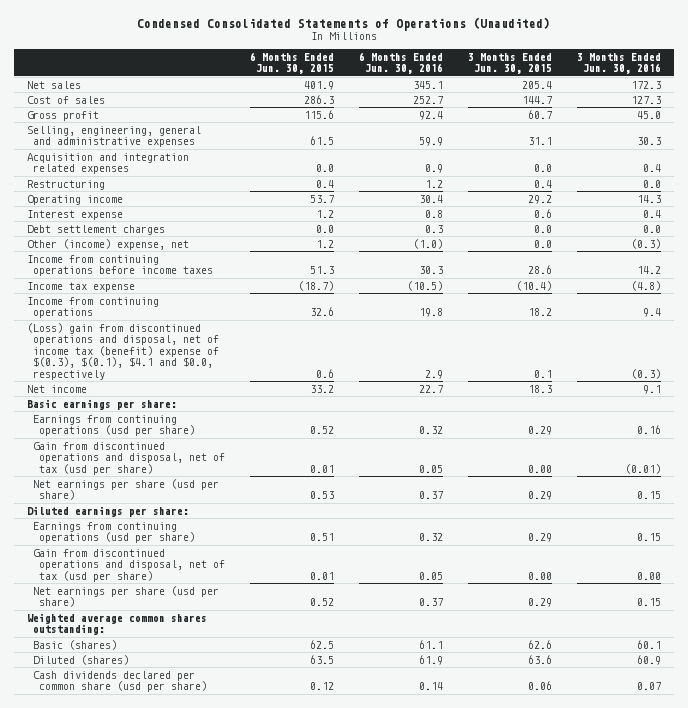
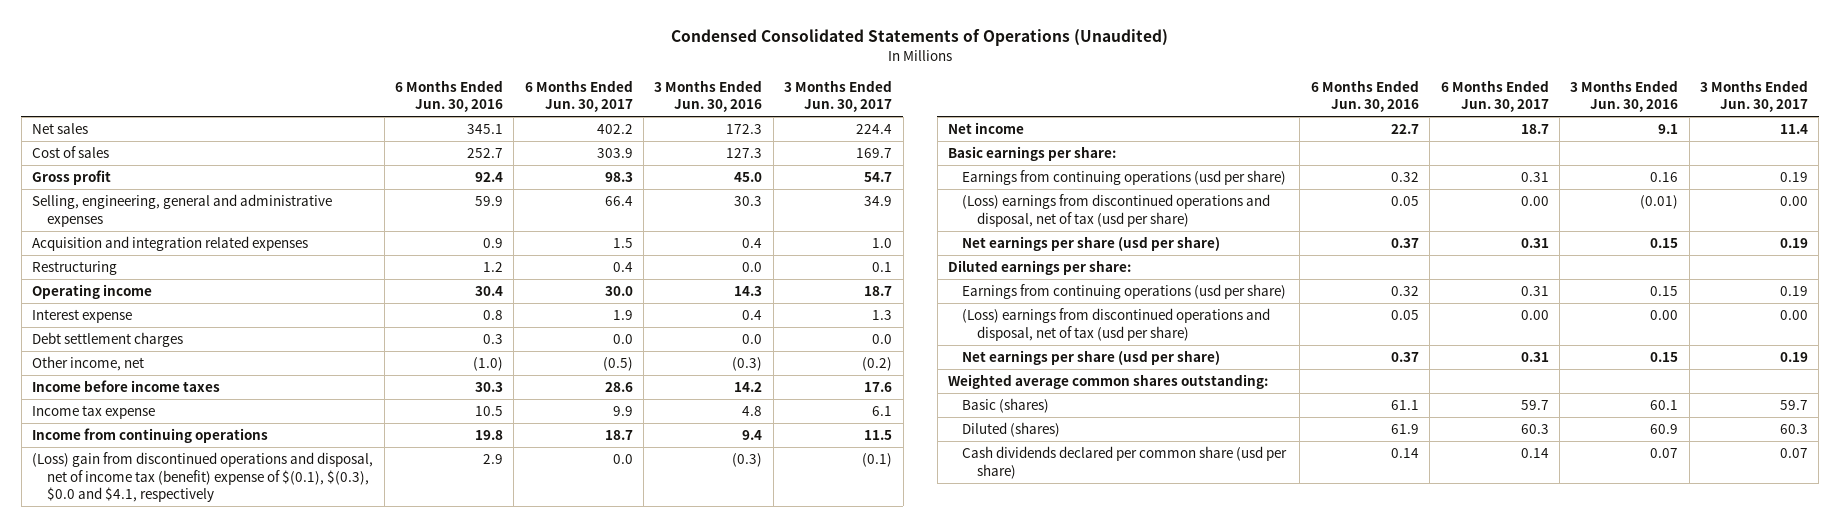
[250,51,335,74] 6 Months Ended Jun. 30, 2015 -> none
[468,52,553,74] 3 Months Ended Jun. 30, 2015 -> none
none -> [524,79,633,113] 6 Months Ended Jun. 30, 2017
none -> [784,79,893,113] 3 Months Ended Jun. 30, 2017
[26,238,189,250] Other (income) expense, net -> [32,356,145,372] Other income, net
[26,254,214,277] Income from continuing operations before income taxes -> [32,380,221,393] Income before income taxes
[407,280,444,291] (10.5) -> [474,406,503,417] 10.5
[631,280,662,291] (4.8) -> [742,406,763,417] 4.8
[26,322,220,380] (Loss) gain from discontinued operations and disposal, net of income tax (benefit) expense of $(0.3), $(0.1), $4.1 and $0.0, respectively -> [32,452,374,503] (Loss) gain from discontinued operations and disposal, net of income tax (benefit) expense of $(0.1), $(0.3), $0.0 and $4.1, respectively
[33,441,226,475] Gain from discontinued operations and disposal, net of tax (usd per share) -> [962,194,1271,227] (Loss) earnings from discontinued operations and disposal, net of tax (usd per share)
[33,548,226,582] Gain from discontinued operations and disposal, net of tax (usd per share) -> [962,308,1271,341] (Loss) earnings from discontinued operations and disposal, net of tax (usd per share)

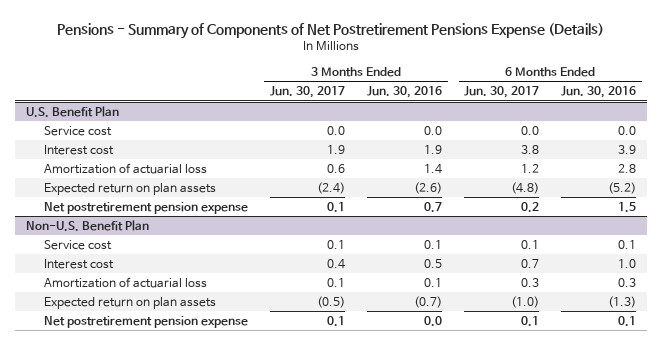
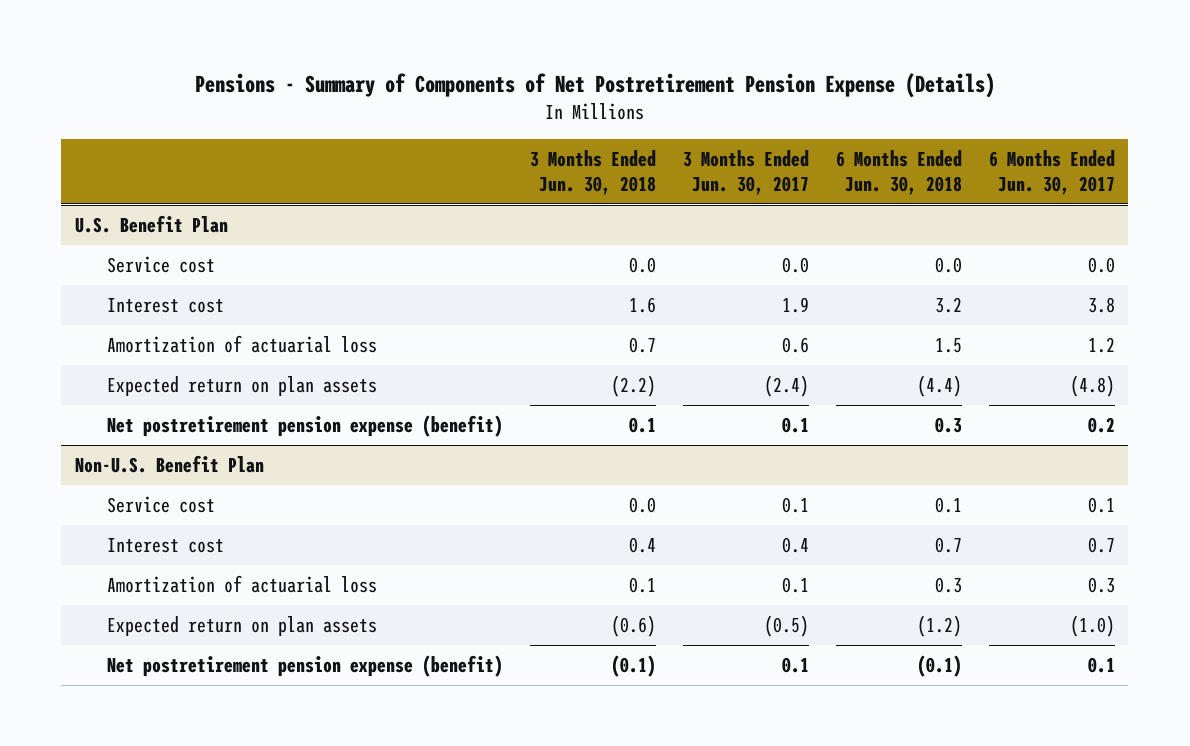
[57,22,605,39] Pensions - Summary of Components of Net Postretirement Pensions Expense (Details) -> [194,73,995,99] Pensions - Summary of Components of Net Postretirement Pension Expense (Details)
[367,86,443,99] Jun. 30, 2016 -> none
[561,86,637,99] Jun. 30, 2016 -> none
none -> [529,150,656,195] 3 Months Ended Jun. 30, 2018
none -> [835,150,962,195] 6 Months Ended Jun. 30, 2018
[43,202,248,215] Net postretirement pension expense -> [106,415,503,438] Net postretirement pension expense (benefit)
[43,316,248,329] Net postretirement pension expense -> [106,655,503,678] Net postretirement pension expense (benefit)

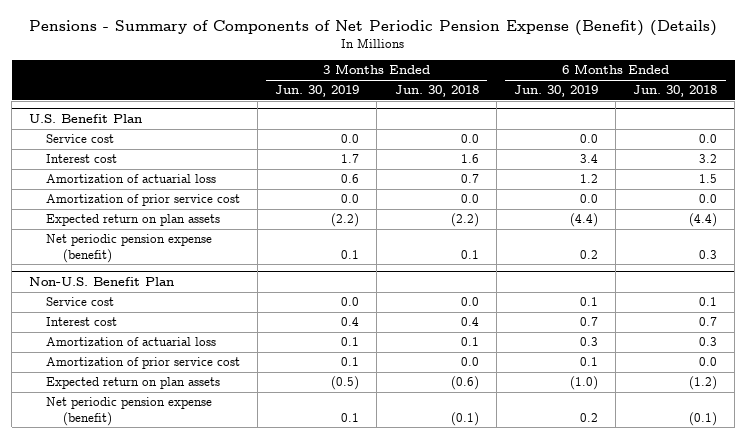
[194,73,995,99] Pensions - Summary of Components of Net Postretirement Pension Expense (Details) -> [29,19,718,36] Pensions - Summary of Components of Net Periodic Pension Expense (Benefit) (Details)
[682,150,809,195] 3 Months Ended Jun. 30, 2017 -> none
[988,150,1115,195] 6 Months Ended Jun. 30, 2017 -> none
none -> [275,85,360,98] Jun. 30, 2019
none -> [513,85,598,98] Jun. 30, 2019
none -> [45,194,240,207] Amortization of prior service cost
[106,415,503,438] Net postretirement pension expense (benefit) -> [45,234,212,263] Net periodic pension expense (benefit)
none -> [45,357,240,370] Amortization of prior service cost
[106,655,503,678] Net postretirement pension expense (benefit) -> [45,397,212,426] Net periodic pension expense (benefit)

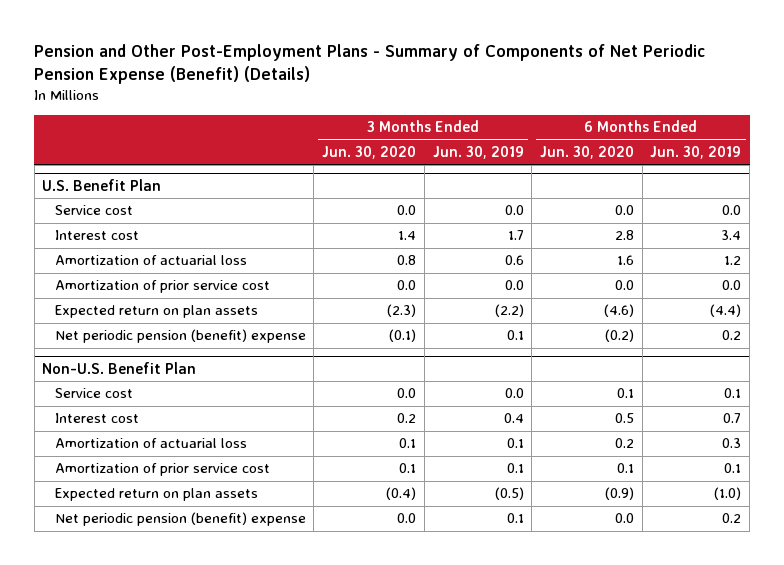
[29,19,718,36] Pensions - Summary of Components of Net Periodic Pension Expense (Benefit) (Details) -> [34,44,706,85] Pension and Other Post-Employment Plans - Summary of Components of Net Periodic Pension Expense (Benefit) (Details)
[394,85,479,98] Jun. 30, 2018 -> none
[633,85,718,98] Jun. 30, 2018 -> none
none -> [322,146,417,160] Jun. 30, 2020
none -> [539,146,634,160] Jun. 30, 2020
[45,234,212,263] Net periodic pension expense (benefit) -> [54,329,306,344] Net periodic pension (benefit) expense
[45,397,212,426] Net periodic pension expense (benefit) -> [54,512,306,527] Net periodic pension (benefit) expense

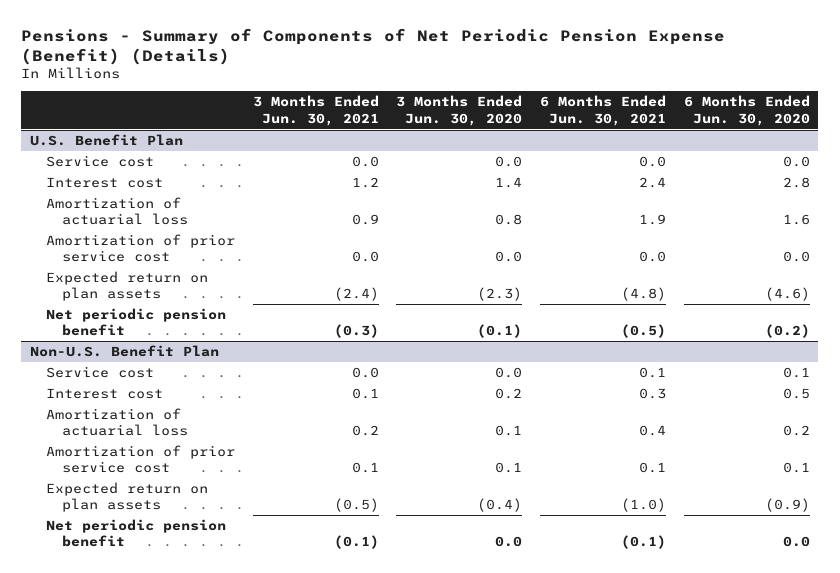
[34,44,706,85] Pension and Other Post-Employment Plans - Summary of Components of Net Periodic Pension Expense (Benefit) (Details) -> [21,28,726,66] Pensions - Summary of Components of Net Periodic Pension Expense (Benefit) (Details)
[432,146,524,160] Jun. 30, 2019 -> none
[650,146,742,160] Jun. 30, 2019 -> none
none -> [252,95,379,126] 3 Months Ended Jun. 30, 2021
none -> [539,95,666,126] 6 Months Ended Jun. 30, 2021
[54,329,306,344] Net periodic pension (benefit) expense -> [46,307,227,337] Net periodic pension benefit
[54,512,306,527] Net periodic pension (benefit) expense -> [46,518,227,548] Net periodic pension benefit

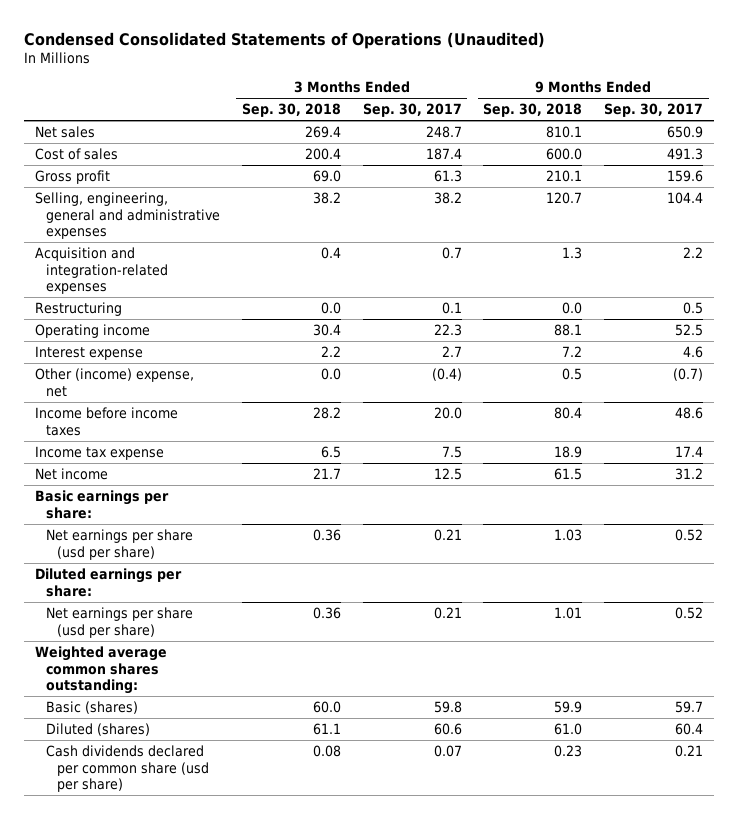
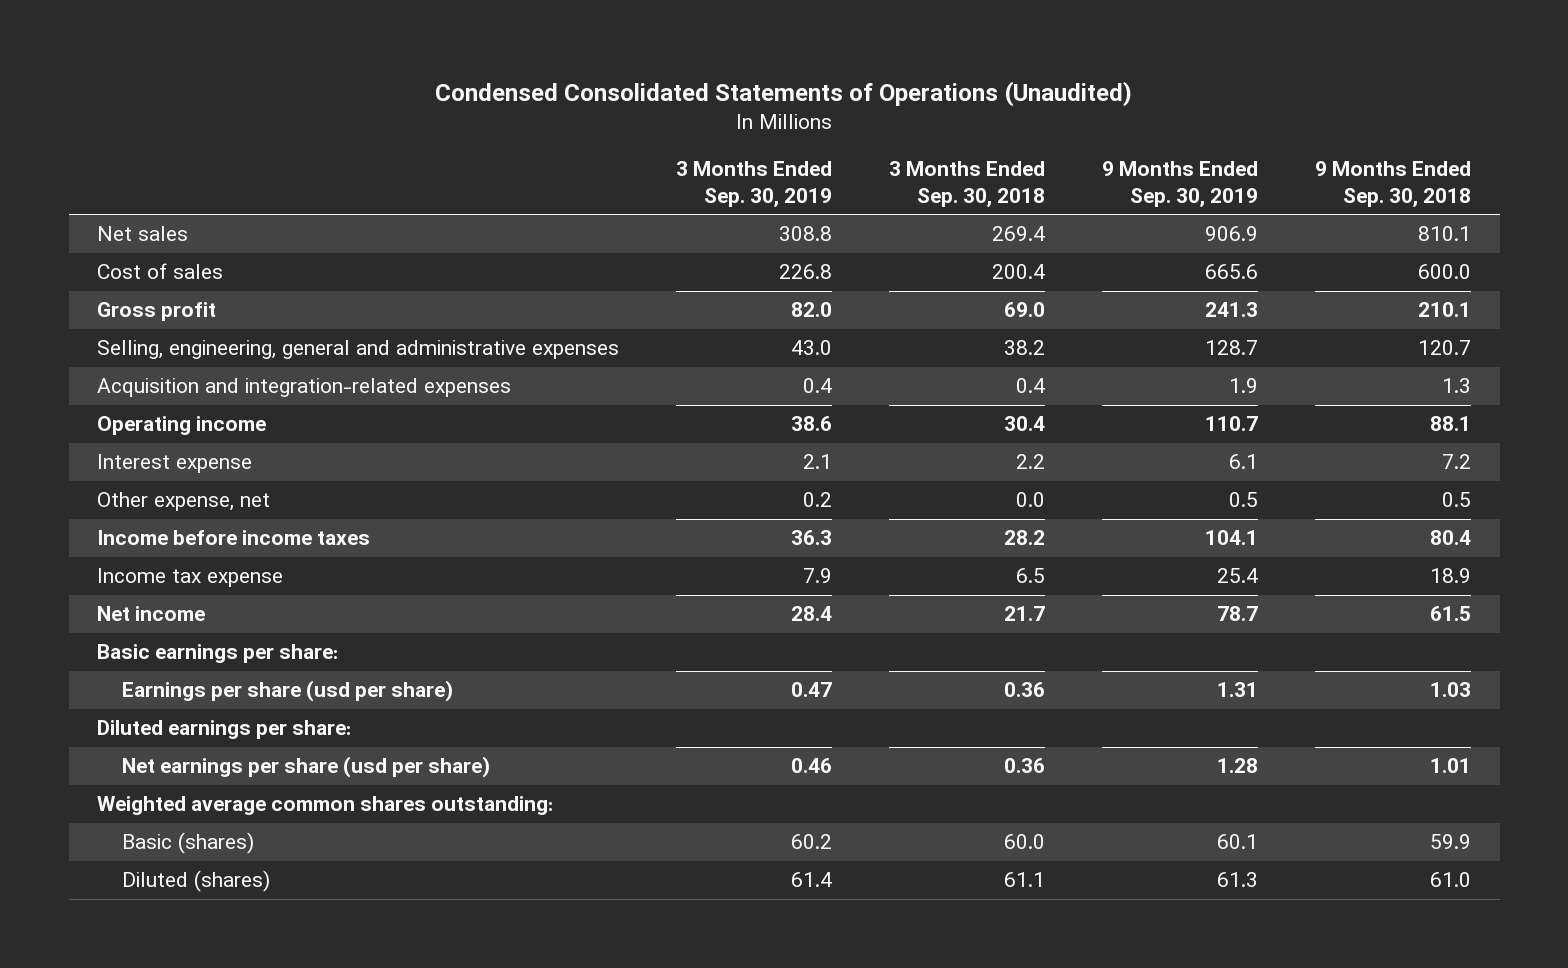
[362,103,462,118] Sep. 30, 2017 -> none
[604,103,704,118] Sep. 30, 2017 -> none
none -> [676,161,833,207] 3 Months Ended Sep. 30, 2019
none -> [1102,161,1259,207] 9 Months Ended Sep. 30, 2019
[34,301,122,316] Restructuring -> none
[34,367,194,397] Other (income) expense, net -> [97,492,271,512] Other expense, net
[46,528,194,560] Net earnings per share (usd per share) -> [122,680,454,703] Earnings per share (usd per share)
[46,744,210,793] Cash dividends declared per common share (usd per share) -> none

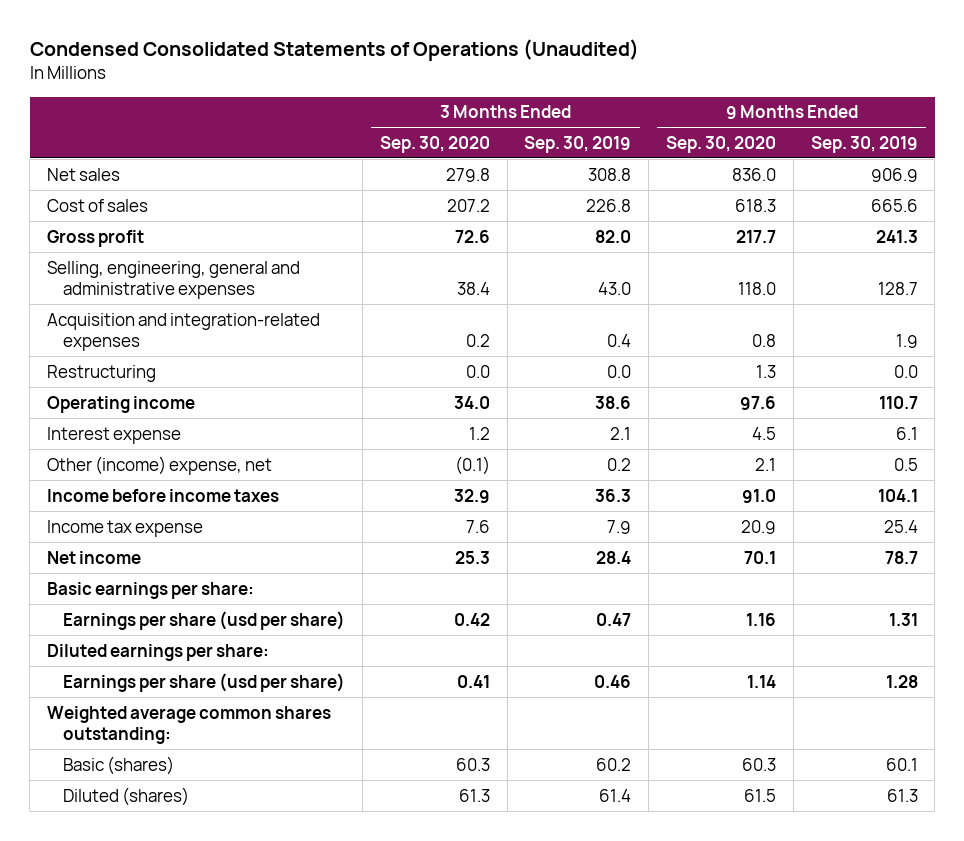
[889,161,1046,207] 3 Months Ended Sep. 30, 2018 -> none
[1315,161,1472,207] 9 Months Ended Sep. 30, 2018 -> none
none -> [379,135,490,153] Sep. 30, 2020
none -> [666,135,777,153] Sep. 30, 2020
none -> [46,364,156,382] Restructuring
[97,492,271,512] Other expense, net -> [46,455,272,475] Other (income) expense, net
[122,756,491,779] Net earnings per share (usd per share) -> [63,672,346,692] Earnings per share (usd per share)

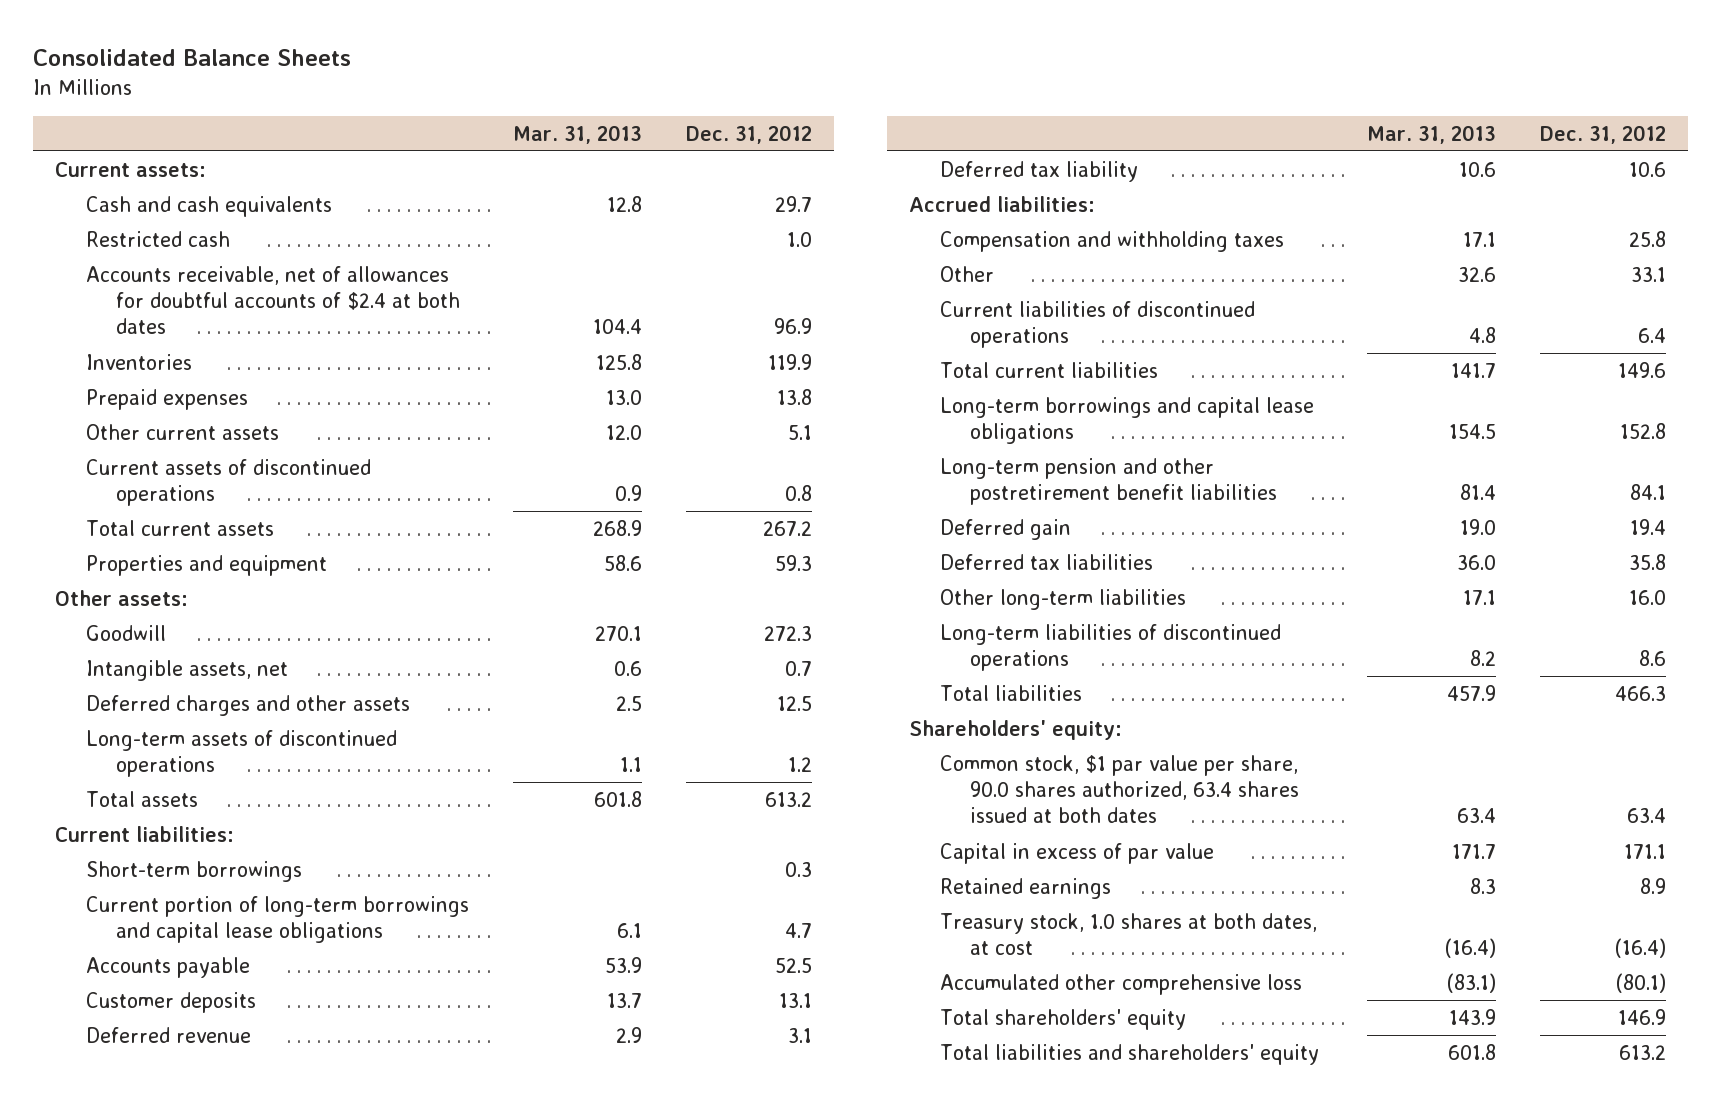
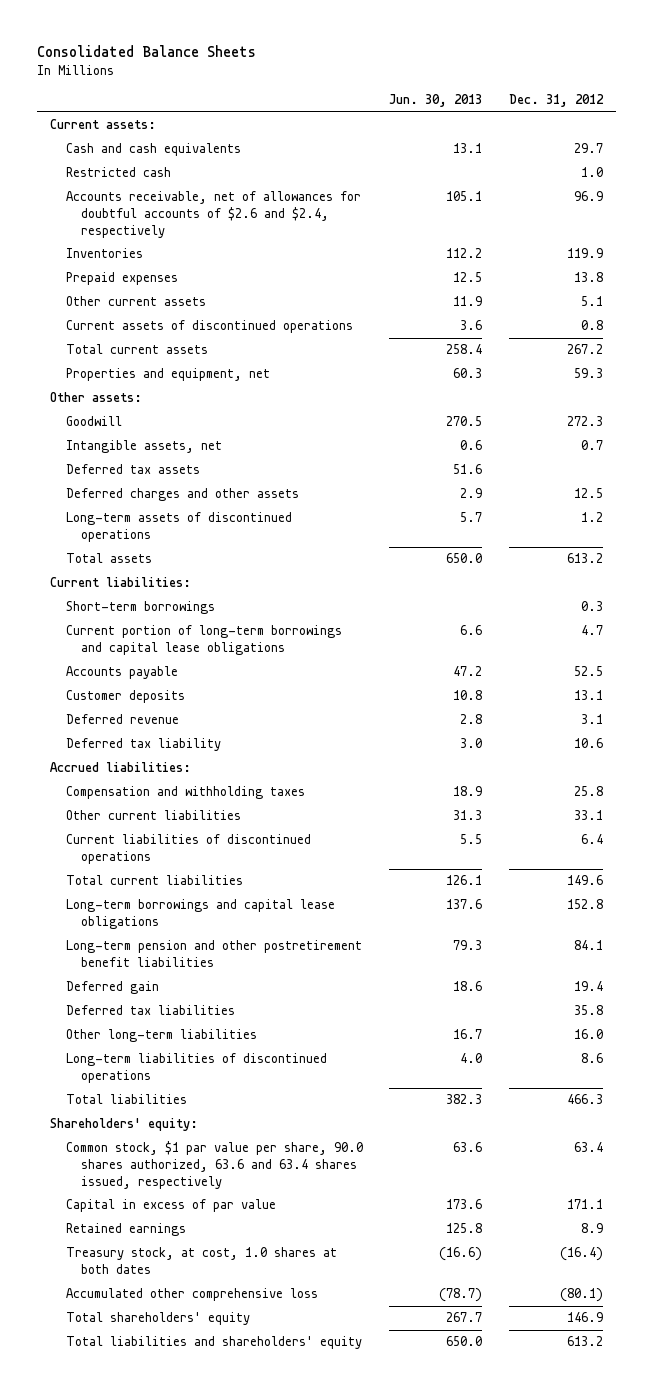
[512,124,642,144] Mar. 31, 2013 -> none
none -> [389,94,483,108] Jun. 30, 2013
[85,265,461,335] Accounts receivable, net of allowances for doubtful accounts of $2.4 at both dates -> [65,191,361,238] Accounts receivable, net of allowances for doubtful accounts of $2.6 and $2.4, respectively
[85,554,327,576] Properties and equipment -> [65,368,270,382] Properties and equipment, net
none -> [65,464,200,475] Deferred tax assets
[939,265,994,282] Other -> [65,810,241,821] Other current liabilities
[939,754,1300,824] Common stock, $1 par value per share, 90.0 shares authorized, 63.4 shares issued at both dates -> [65,1141,363,1189] Common stock, $1 par value per share, 90.0 shares authorized, 63.6 and 63.4 shares issued, respectively
[939,912,1317,955] Treasury stock, 1.0 shares at both dates, at cost -> [65,1247,337,1275] Treasury stock, at cost, 1.0 shares at both dates

